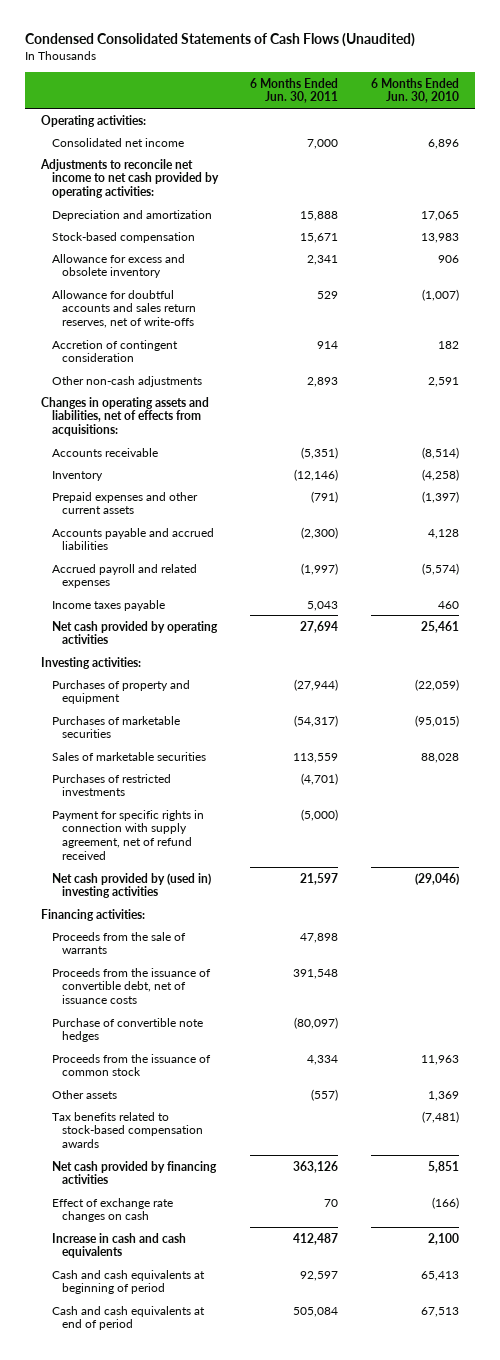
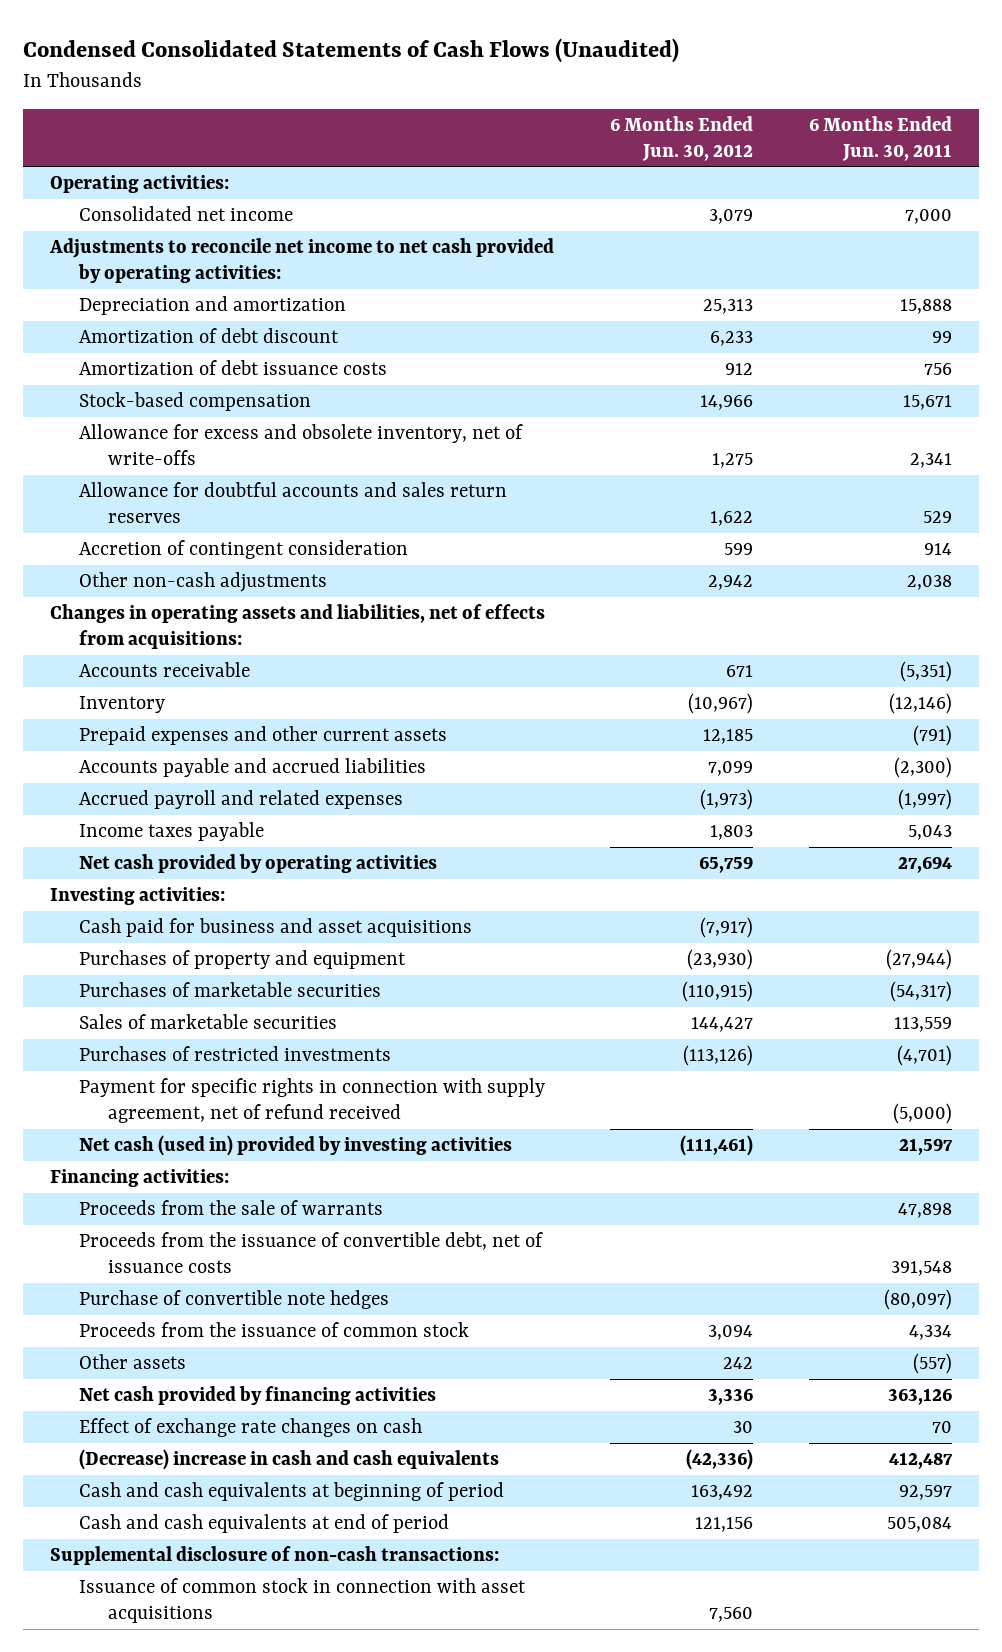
[370,77,459,104] 6 Months Ended Jun. 30, 2010 -> none
none -> [610,115,754,161] 6 Months Ended Jun. 30, 2012
none -> [79,328,340,344] Amortization of debt discount
none -> [79,360,388,376] Amortization of debt issuance costs
[51,253,185,279] Allowance for excess and obsolete inventory -> [79,424,524,466] Allowance for excess and obsolete inventory, net of write-offs
[51,289,197,329] Allowance for doubtful accounts and sales return reserves, net of write-offs -> [79,482,508,524] Allowance for doubtful accounts and sales return reserves
[307,376,339,387] 2,893 -> [906,575,952,591] 2,038
none -> [79,918,473,938] Cash paid for business and asset acquisitions
[51,872,211,899] Net cash provided by (used in) investing activities -> [79,1135,513,1157] Net cash (used in) provided by investing activities
[51,1111,204,1149] Tax benefits related to stock-based compensation awards -> none
[51,1232,186,1259] Increase in cash and cash equivalents -> [79,1449,500,1471] (Decrease) increase in cash and cash equivalents
none -> [50,1546,500,1566] Supplemental disclosure of non-cash transactions:
none -> [79,1578,527,1624] Issuance of common stock in connection with asset acquisitions

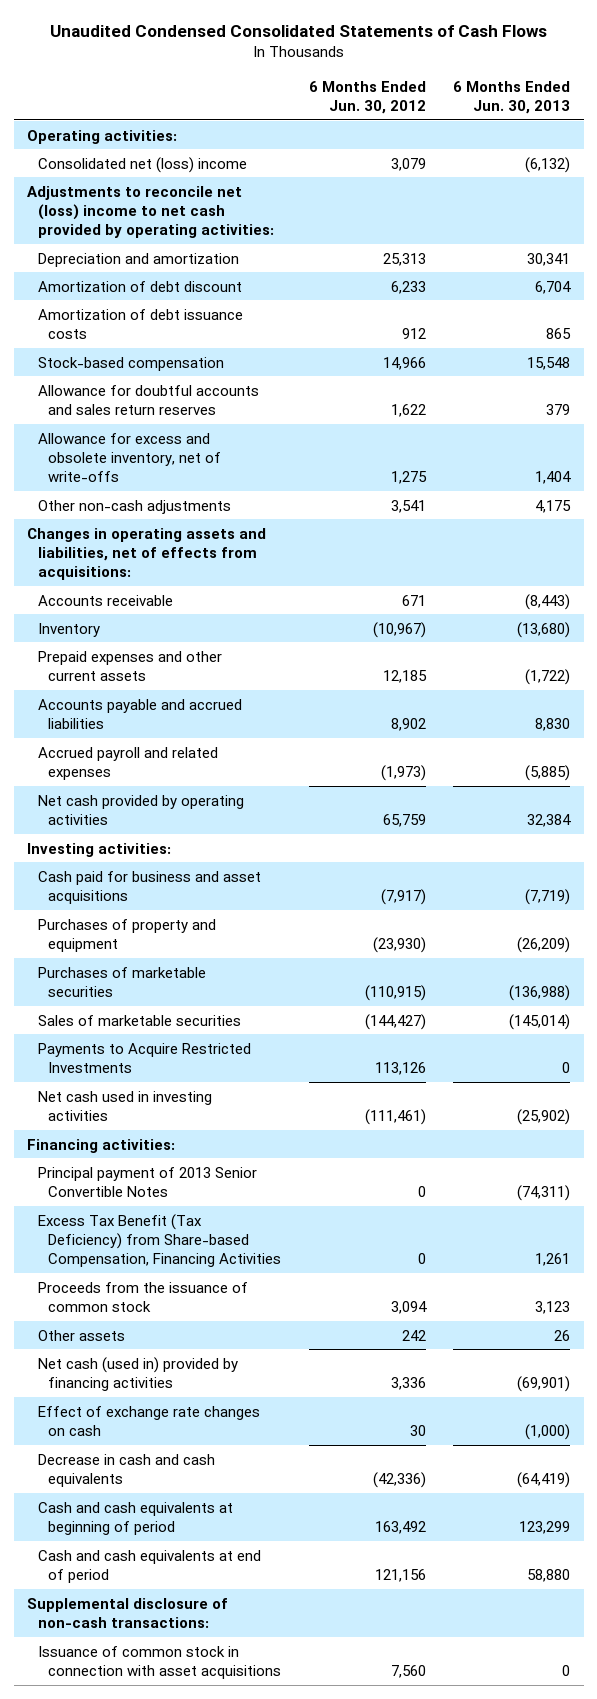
[22,37,679,63] Condensed Consolidated Statements of Cash Flows (Unaudited) -> [49,24,547,37] Unaudited Condensed Consolidated Statements of Cash Flows
[808,115,952,161] 6 Months Ended Jun. 30, 2011 -> none
none -> [453,80,571,114] 6 Months Ended Jun. 30, 2013
[79,206,294,222] Consolidated net income -> [37,156,247,173] Consolidated net (loss) income
[49,238,555,284] Adjustments to reconcile net income to net cash provided by operating activities: -> [27,185,274,239] Adjustments to reconcile net (loss) income to net cash provided by operating activities:
[79,540,409,560] Accretion of contingent consideration -> none
[79,424,524,466] Allowance for excess and obsolete inventory, net of write-offs -> [37,432,222,483] Allowance for excess and obsolete inventory, net of write-offs
[708,575,754,591] 2,942 -> [390,499,426,513] 3,541
[708,761,754,777] 7,099 -> [390,717,426,731] 8,902
[79,822,265,842] Income taxes payable -> none
[79,1078,546,1124] Payment for specific rights in connection with supply agreement, net of refund received -> none
[691,1017,754,1033] 144,427 -> [364,1013,426,1030] (144,427)
[79,1046,392,1062] Purchases of restricted investments -> [37,1042,251,1073] Payments to Acquire Restricted Investments
[683,1045,754,1067] (113,126) -> [374,1061,426,1075] 113,126
[79,1135,513,1157] Net cash (used in) provided by investing activities -> [37,1090,212,1121] Net cash used in investing activities
[79,1200,384,1216] Proceeds from the sale of warrants -> none
[79,1232,544,1274] Proceeds from the issuance of convertible debt, net of issuance costs -> none
[79,1290,390,1310] Purchase of convertible note hedges -> none
none -> [37,1166,257,1197] Principal payment of 2013 Senior Convertible Notes
none -> [37,1213,282,1268] Excess Tax Benefit (Tax Deficiency) from Share-based Compensation, Financing Activities
[79,1386,437,1406] Net cash provided by financing activities -> [37,1356,238,1391] Net cash (used in) provided by financing activities
[79,1449,500,1471] (Decrease) increase in cash and cash equivalents -> [37,1453,215,1487] Decrease in cash and cash equivalents

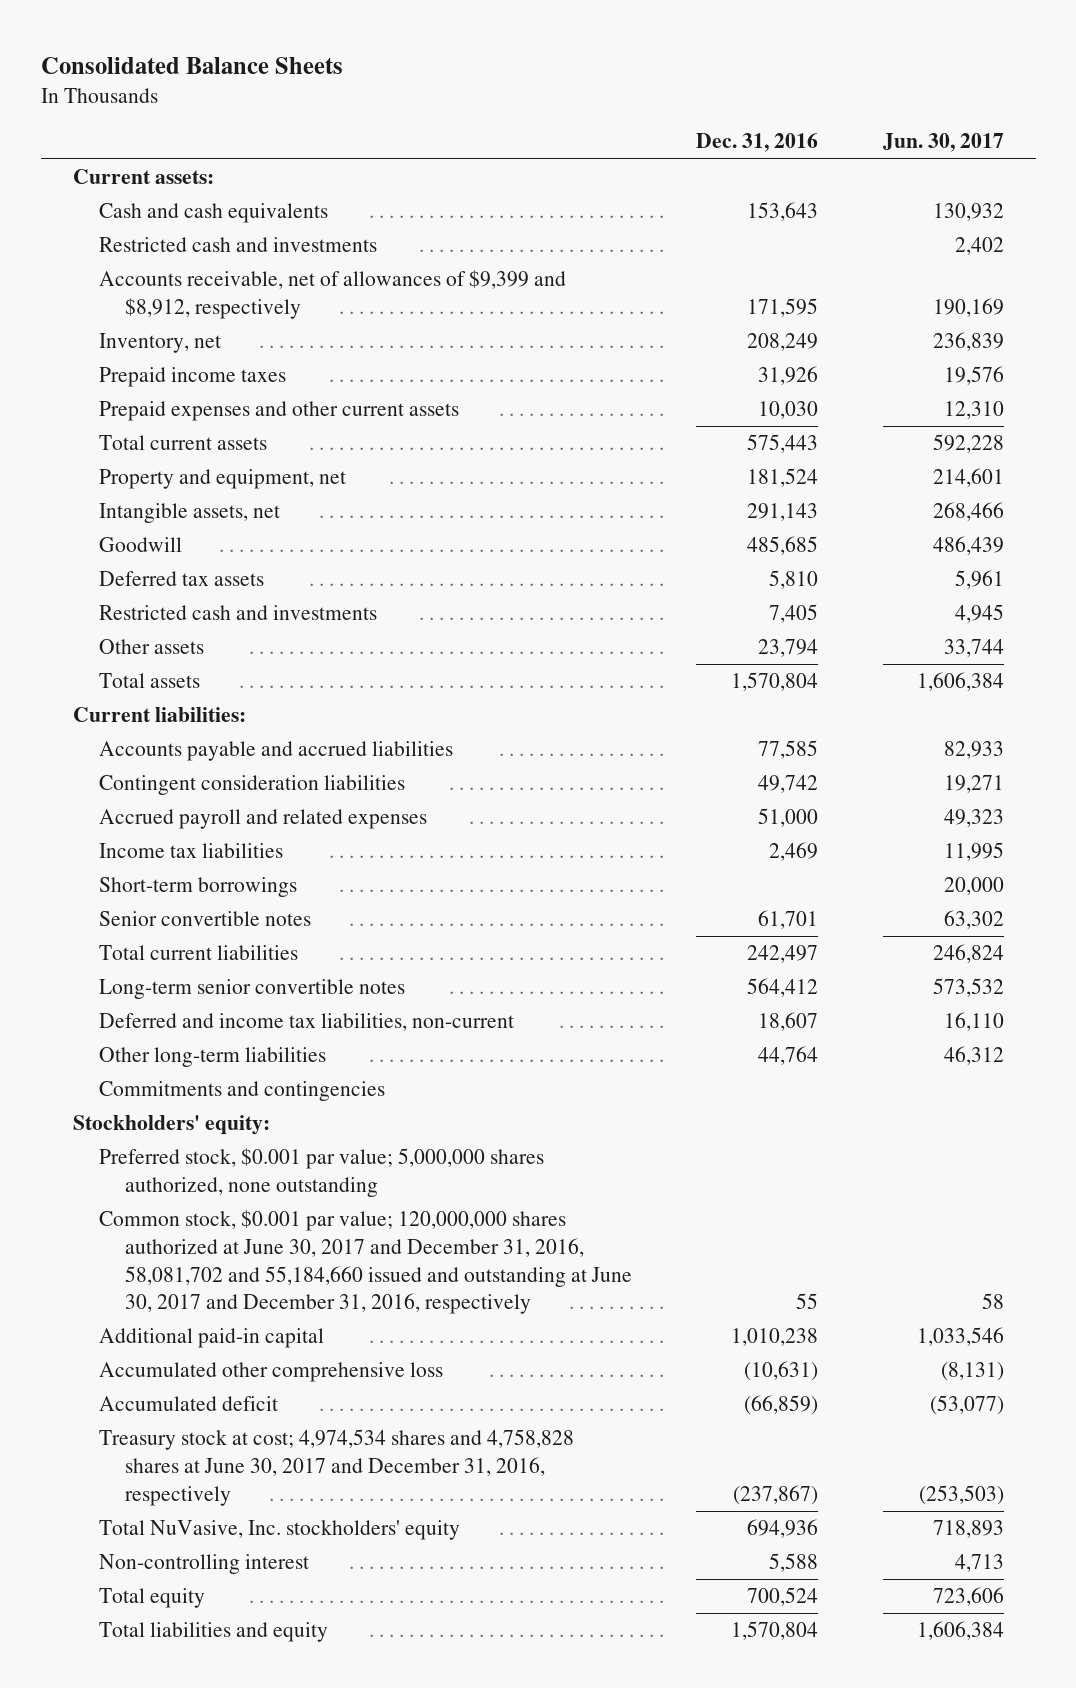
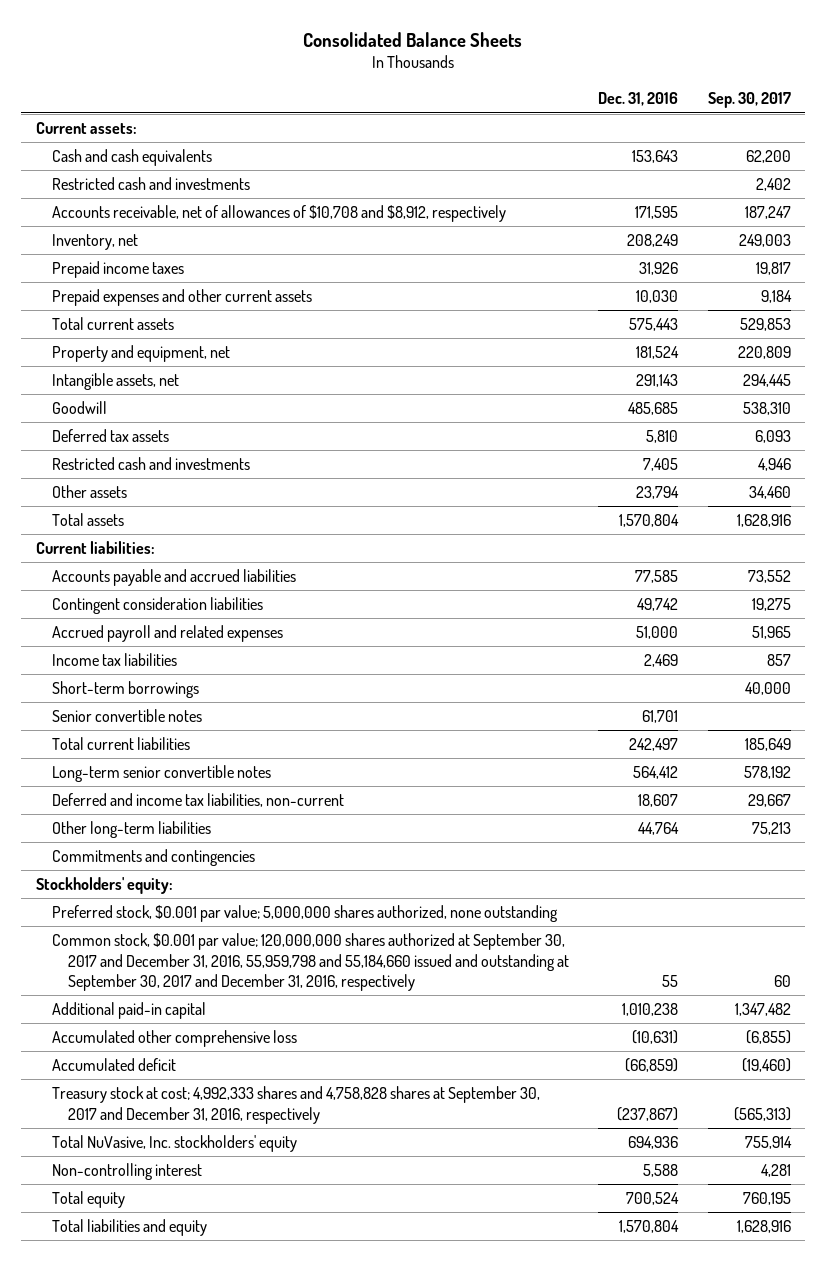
[882,133,1004,153] Jun. 30, 2017 -> none
none -> [707,92,791,109] Sep. 30, 2017
[98,270,566,319] Accounts receivable, net of allowances of $9,399 and $8,912, respectively -> [52,204,507,222] Accounts receivable, net of allowances of $10,708 and $8,912, respectively
[98,1210,633,1315] Common stock, $0.001 par value; 120,000,000 shares authorized at June 30, 2017 and December 31, 2016, 58,081,702 and 55,184,660 issued and outstanding at June 30, 2017 and December 31, 2016, respectively -> [52,932,570,992] Common stock, $0.001 par value; 120,000,000 shares authorized at September 30, 2017 and December 31, 2016, 55,959,798 and 55,184,660 issued and outstanding at September 30, 2017 and December 31, 2016, respectively
[98,1429,574,1506] Treasury stock at cost; 4,974,534 shares and 4,758,828 shares at June 30, 2017 and December 31, 2016, respectively -> [52,1085,541,1124] Treasury stock at cost; 4,992,333 shares and 4,758,828 shares at September 30, 2017 and December 31, 2016, respectively

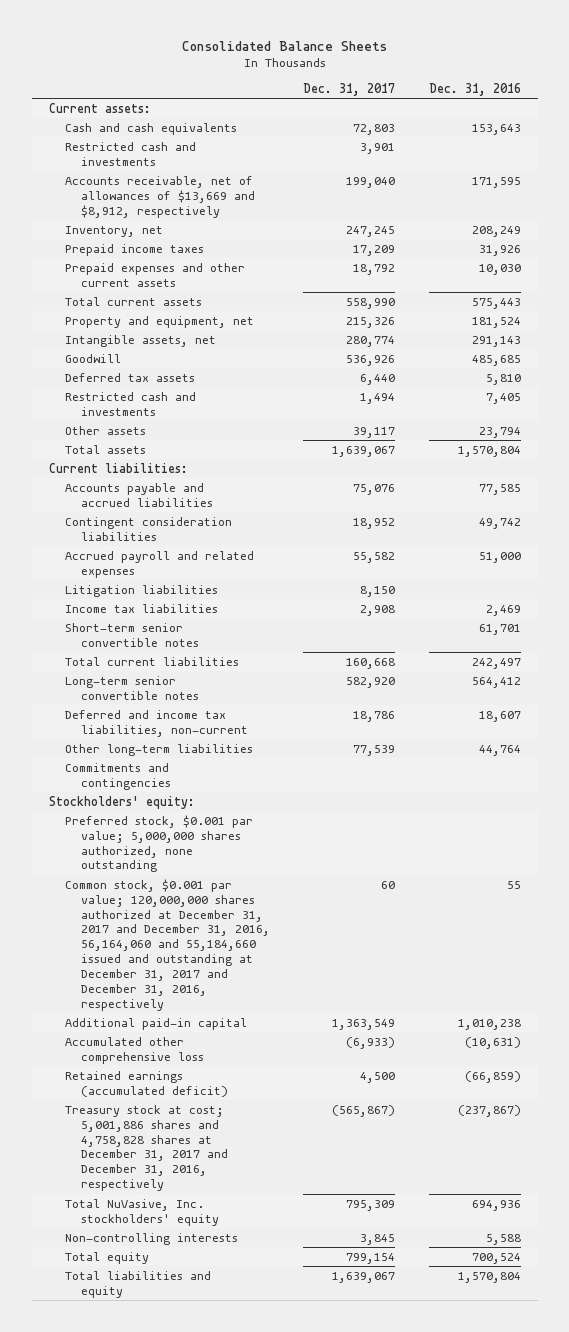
[707,92,791,109] Sep. 30, 2017 -> none
none -> [303,83,396,97] Dec. 31, 2017
[52,204,507,222] Accounts receivable, net of allowances of $10,708 and $8,912, respectively -> [64,175,255,218] Accounts receivable, net of allowances of $13,669 and $8,912, respectively
none -> [64,584,218,597] Litigation liabilities
[52,680,200,698] Short-term borrowings -> none
[52,708,203,722] Senior convertible notes -> [64,622,199,647] Short-term senior convertible notes
[52,932,570,992] Common stock, $0.001 par value; 120,000,000 shares authorized at September 30, 2017 and December 31, 2016, 55,959,798 and 55,184,660 issued and outstanding at September 30, 2017 and December 31, 2016, respectively -> [64,878,270,1012] Common stock, $0.001 par value; 120,000,000 shares authorized at December 31, 2017 and December 31, 2016, 56,164,060 and 55,184,660 issued and outstanding at December 31, 2017 and December 31, 2016, respectively
[52,1057,177,1071] Accumulated deficit -> [64,1070,228,1097] Retained earnings (accumulated deficit)
[52,1085,541,1124] Treasury stock at cost; 4,992,333 shares and 4,758,828 shares at September 30, 2017 and December 31, 2016, respectively -> [64,1104,228,1192] Treasury stock at cost; 5,001,886 shares and 4,758,828 shares at December 31, 2017 and December 31, 2016, respectively
[52,1162,203,1180] Non-controlling interest -> [64,1232,238,1245] Non-controlling interests

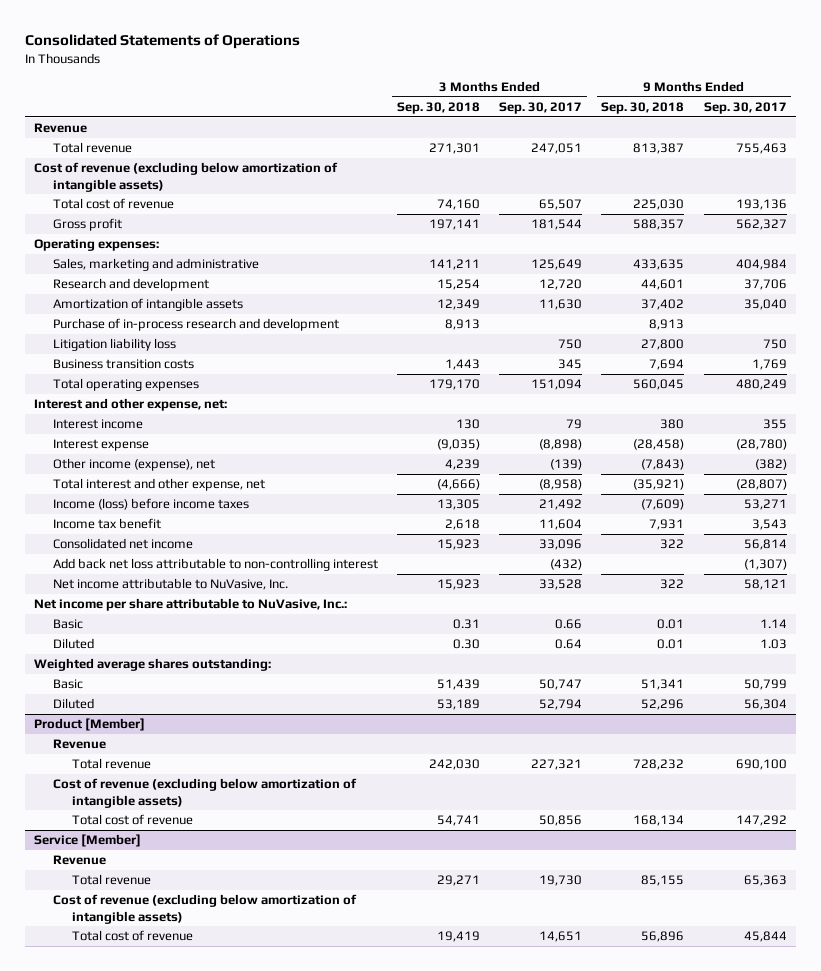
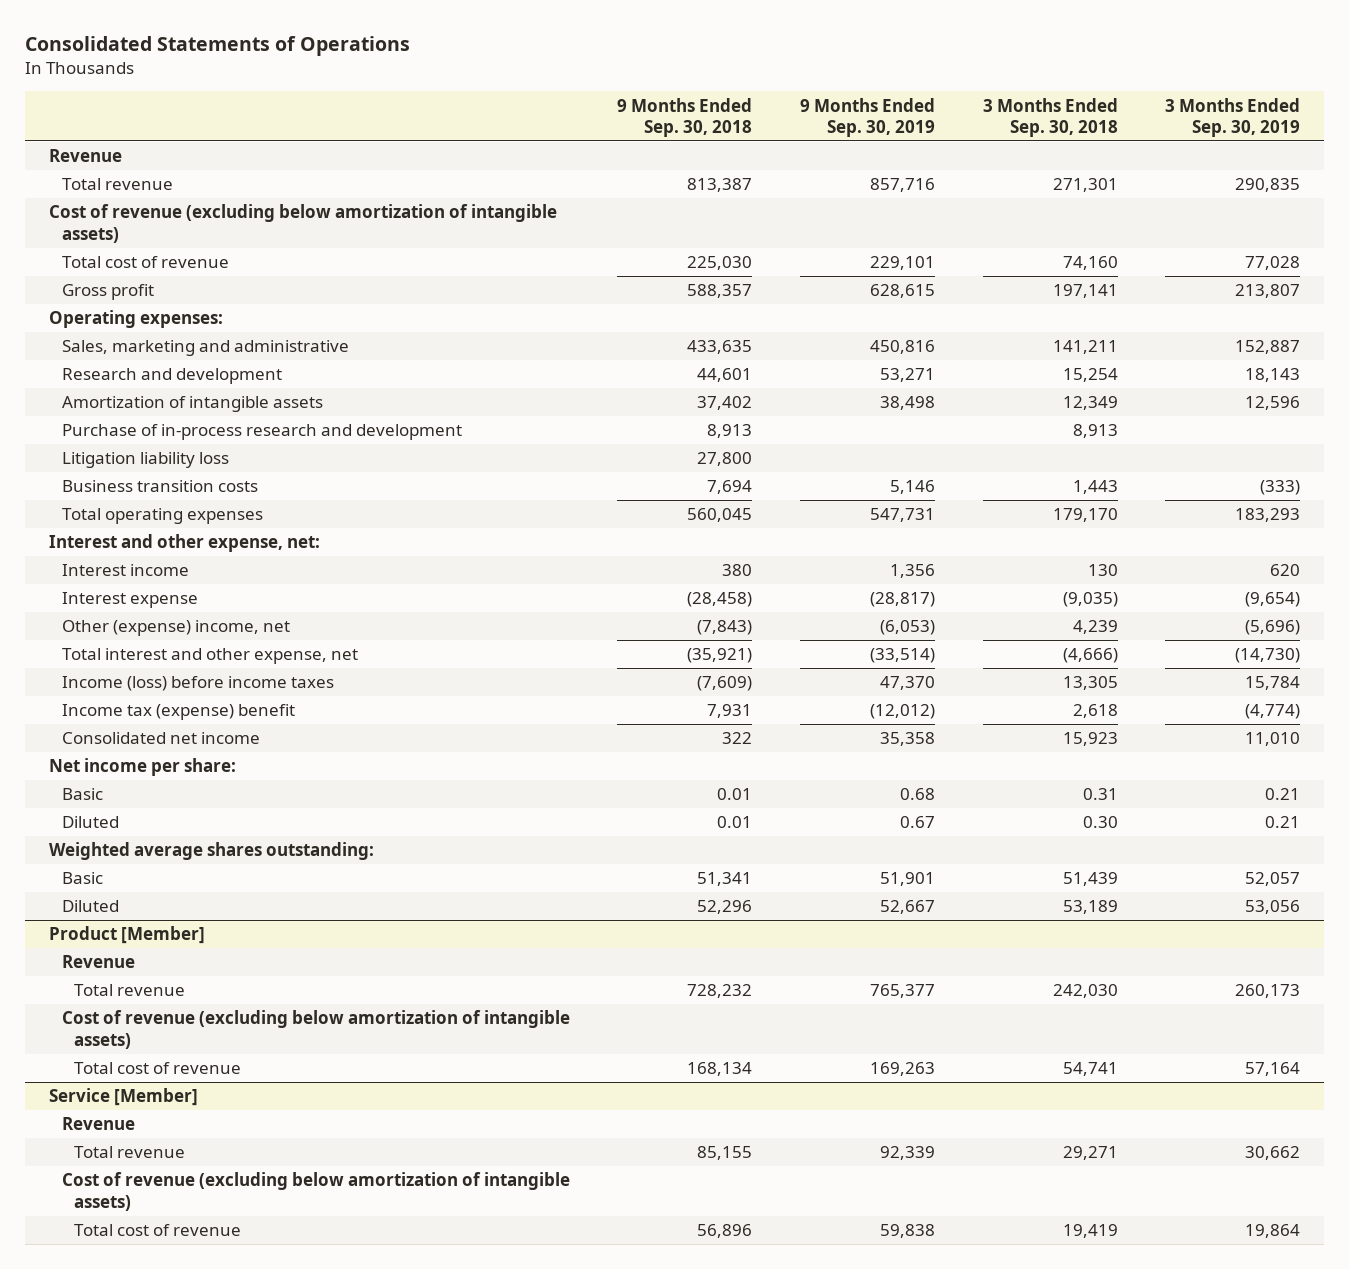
[499,101,583,114] Sep. 30, 2017 -> none
[703,101,787,114] Sep. 30, 2017 -> none
none -> [799,97,935,138] 9 Months Ended Sep. 30, 2019
none -> [1165,97,1301,138] 3 Months Ended Sep. 30, 2019
[53,458,216,472] Other income (expense), net -> [61,620,290,637] Other (expense) income, net
[53,518,162,530] Income tax benefit -> [61,704,295,721] Income tax (expense) benefit
[53,558,379,572] Add back net loss attributable to non-controlling interest -> none
[53,578,289,591] Net income attributable to NuVasive, Inc. -> none
[34,598,348,612] Net income per share attributable to NuVasive, Inc.: -> [48,758,236,777] Net income per share:

